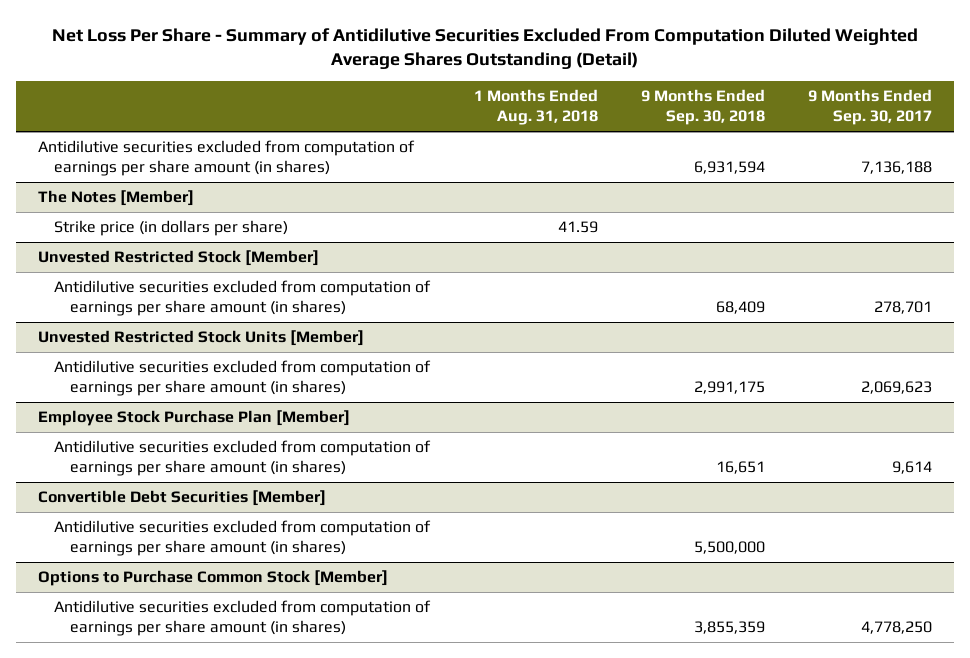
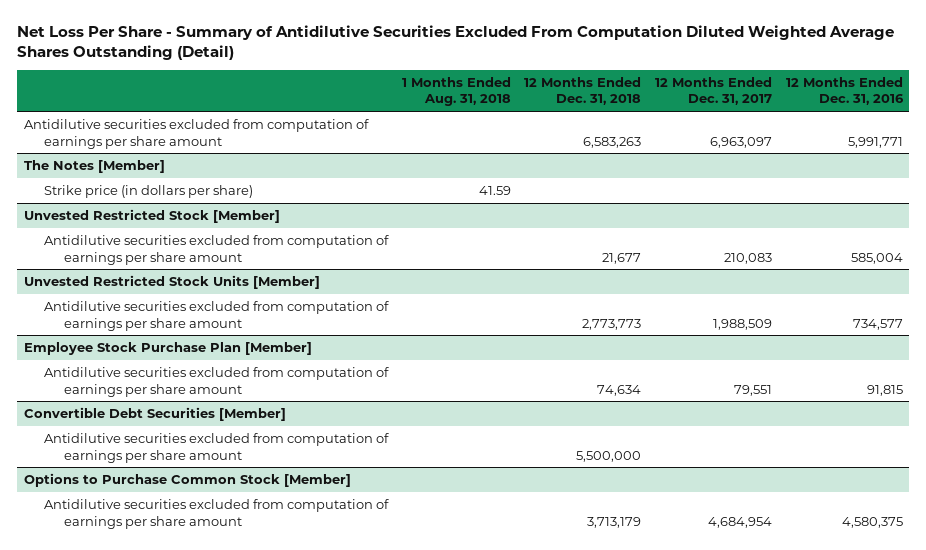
[640,89,765,126] 9 Months Ended Sep. 30, 2018 -> none
[808,89,933,126] 9 Months Ended Sep. 30, 2017 -> none
none -> [524,76,642,106] 12 Months Ended Dec. 31, 2018
none -> [654,76,772,106] 12 Months Ended Dec. 31, 2017
none -> [785,76,904,106] 12 Months Ended Dec. 31, 2016
[37,140,415,177] Antidilutive securities excluded from computation of earnings per share amount (in shares) -> [23,118,369,149] Antidilutive securities excluded from computation of earnings per share amount
[54,280,432,317] Antidilutive securities excluded from computation of earnings per share amount (in shares) -> [43,234,389,265] Antidilutive securities excluded from computation of earnings per share amount
[54,360,432,397] Antidilutive securities excluded from computation of earnings per share amount (in shares) -> [43,300,389,331] Antidilutive securities excluded from computation of earnings per share amount
[54,440,432,477] Antidilutive securities excluded from computation of earnings per share amount (in shares) -> [43,366,389,397] Antidilutive securities excluded from computation of earnings per share amount
[54,520,432,557] Antidilutive securities excluded from computation of earnings per share amount (in shares) -> [43,432,389,463] Antidilutive securities excluded from computation of earnings per share amount
[54,600,432,637] Antidilutive securities excluded from computation of earnings per share amount (in shares) -> [43,498,389,529] Antidilutive securities excluded from computation of earnings per share amount

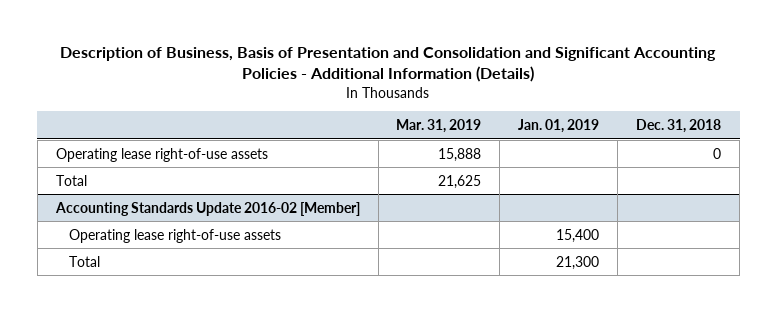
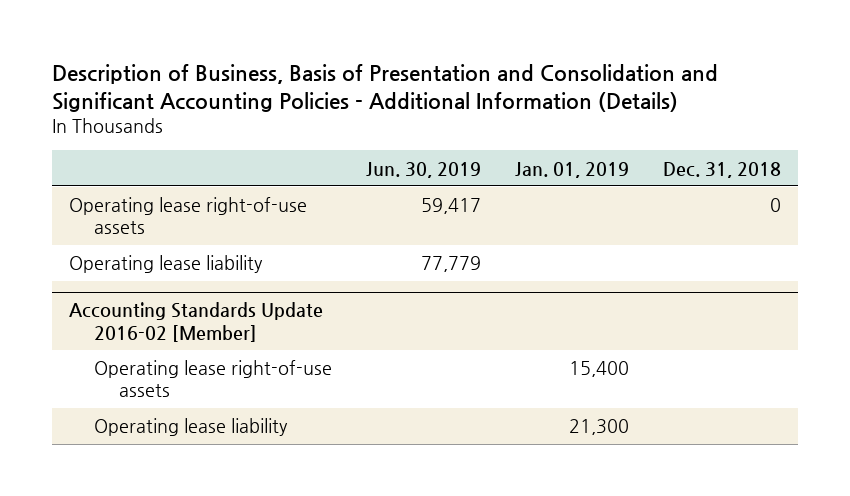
[396,118,482,133] Mar. 31, 2019 -> none
none -> [366,161,482,178] Jun. 30, 2019
[55,174,87,186] Total -> [68,255,263,274] Operating lease liability
[69,255,101,267] Total -> [93,418,288,437] Operating lease liability

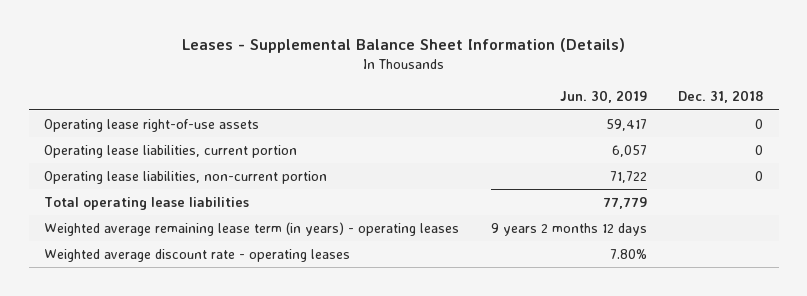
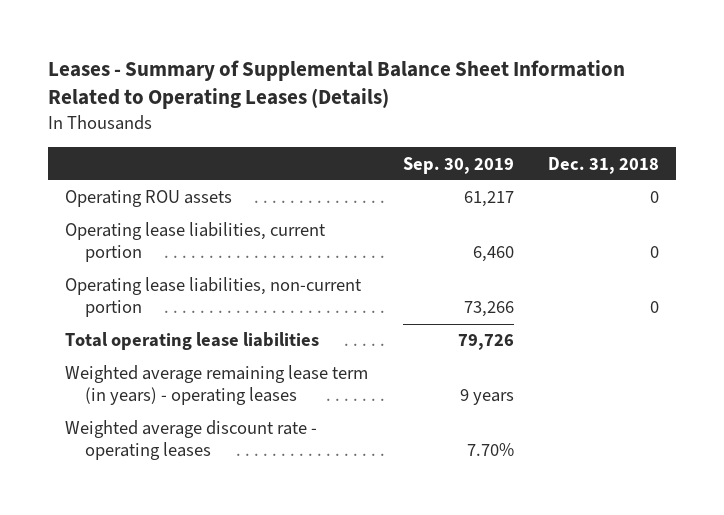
[181,38,625,54] Leases - Supplemental Balance Sheet Information (Details) -> [47,59,625,110] Leases - Summary of Supplemental Balance Sheet Information Related to Operating Leases (Details)
[559,90,647,104] Jun. 30, 2019 -> none
none -> [402,156,514,174] Sep. 30, 2019
[44,118,260,132] Operating lease right-of-use assets -> [64,190,232,208] Operating ROU assets

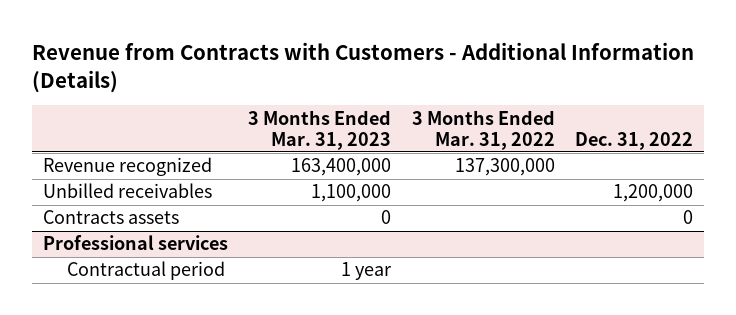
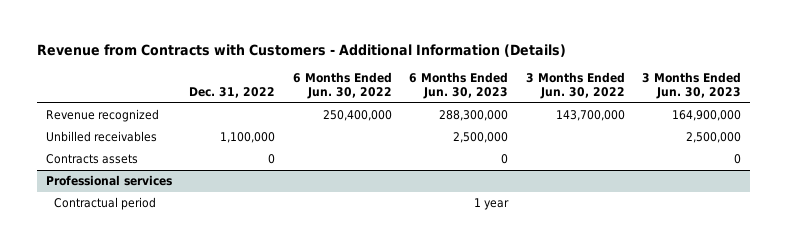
[248,109,392,150] 3 Months Ended Mar. 31, 2023 -> none
[411,109,555,150] 3 Months Ended Mar. 31, 2022 -> none
none -> [292,71,392,100] 6 Months Ended Jun. 30, 2022
none -> [409,71,509,100] 6 Months Ended Jun. 30, 2023
none -> [525,71,625,100] 3 Months Ended Jun. 30, 2022
none -> [642,71,742,100] 3 Months Ended Jun. 30, 2023
[613,184,694,203] 1,200,000 -> [220,132,276,144] 1,100,000

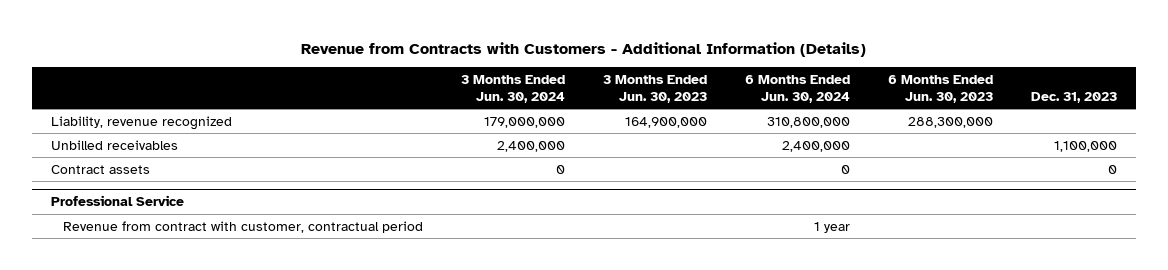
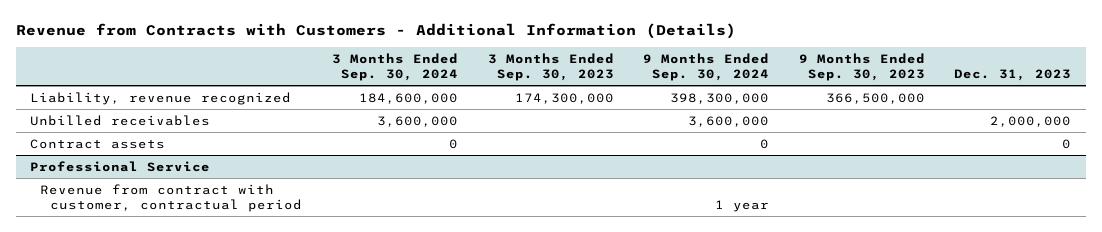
[461,75,566,103] 3 Months Ended Jun. 30, 2024 -> none
[603,75,708,103] 3 Months Ended Jun. 30, 2023 -> none
[745,75,851,103] 6 Months Ended Jun. 30, 2024 -> none
[888,75,994,103] 6 Months Ended Jun. 30, 2023 -> none
none -> [332,52,459,82] 3 Months Ended Sep. 30, 2024
none -> [487,52,614,82] 3 Months Ended Sep. 30, 2023
none -> [643,52,770,82] 9 Months Ended Sep. 30, 2024
none -> [798,52,925,82] 9 Months Ended Sep. 30, 2023
[1054,140,1118,152] 1,100,000 -> [990,115,1072,127] 2,000,000

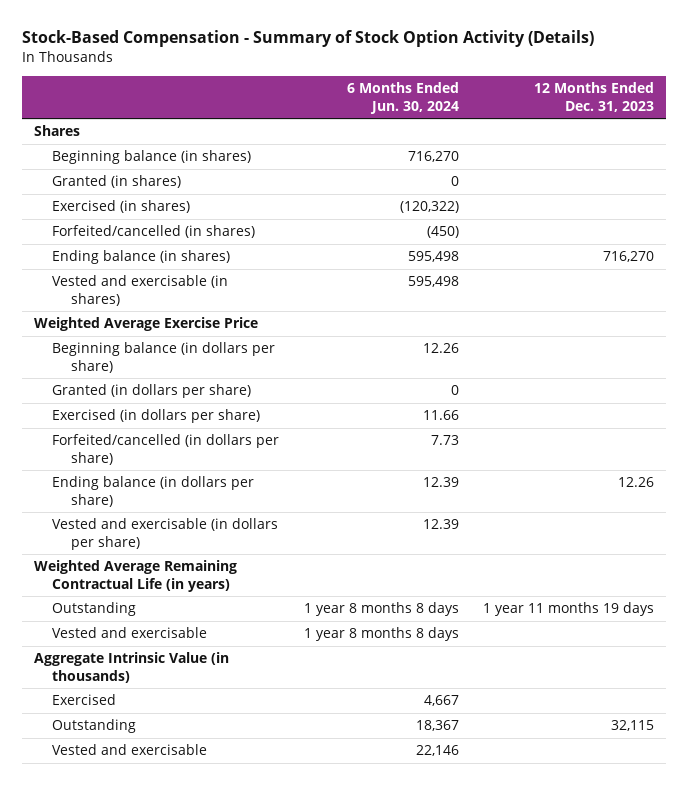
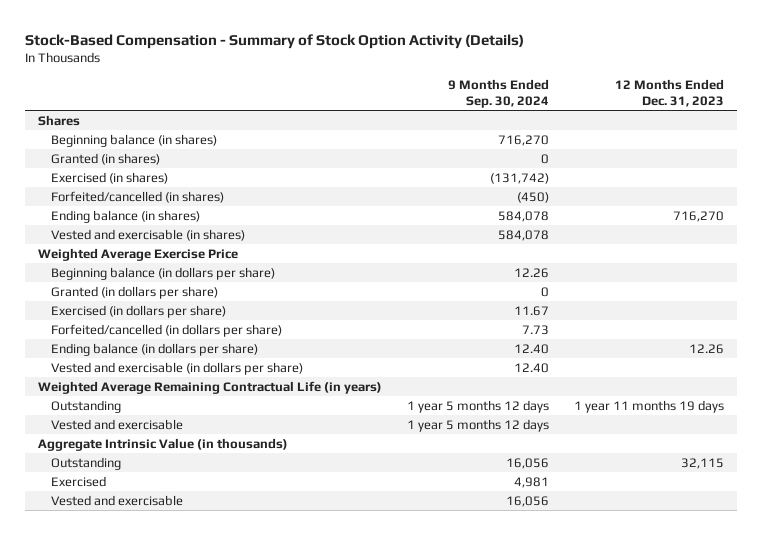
[346,82,459,114] 6 Months Ended Jun. 30, 2024 -> none
none -> [447,79,549,108] 9 Months Ended Sep. 30, 2024
[52,694,117,706] Exercised -> [50,475,106,487] Exercised

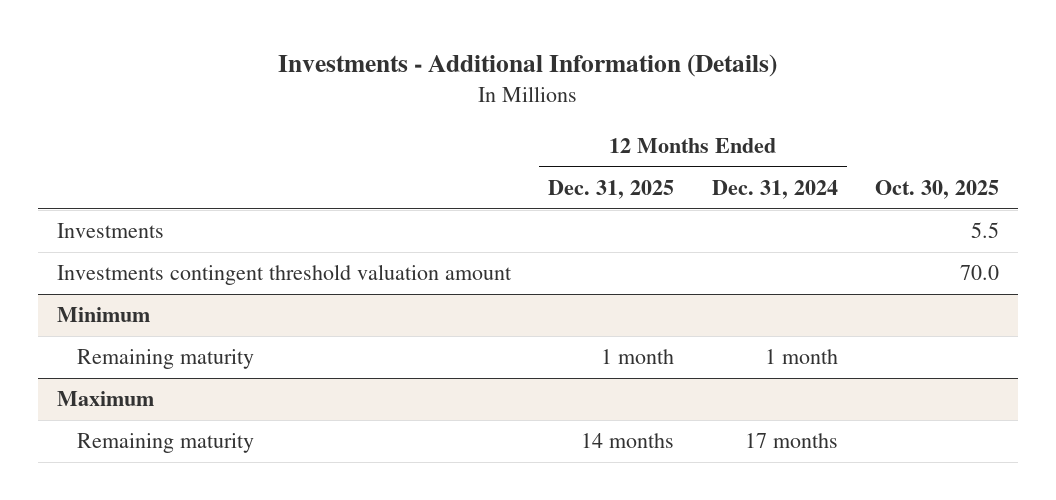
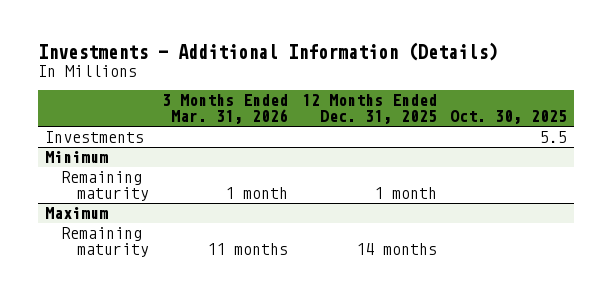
[711,179,838,199] Dec. 31, 2024 -> none
none -> [162,94,289,125] 3 Months Ended Mar. 31, 2026
[56,264,512,286] Investments contingent threshold valuation amount -> none

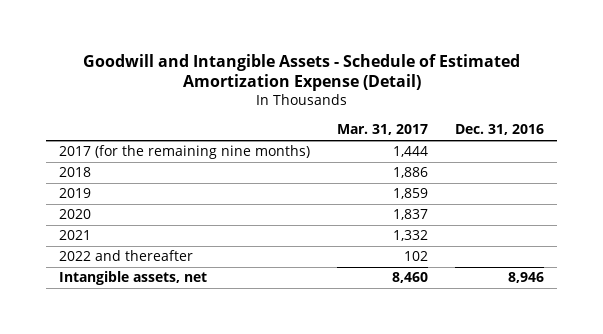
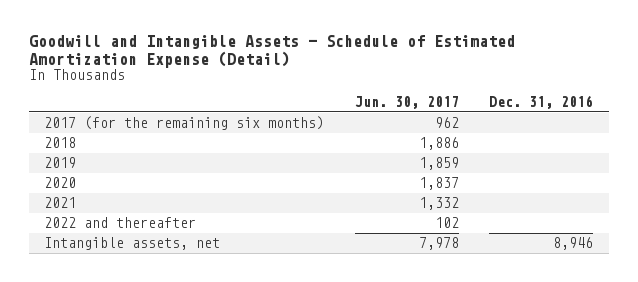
[337,124,429,136] Mar. 31, 2017 -> none
none -> [354,95,459,109] Jun. 30, 2017
[59,145,311,160] 2017 (for the remaining nine months) -> [44,116,325,131] 2017 (for the remaining six months)

